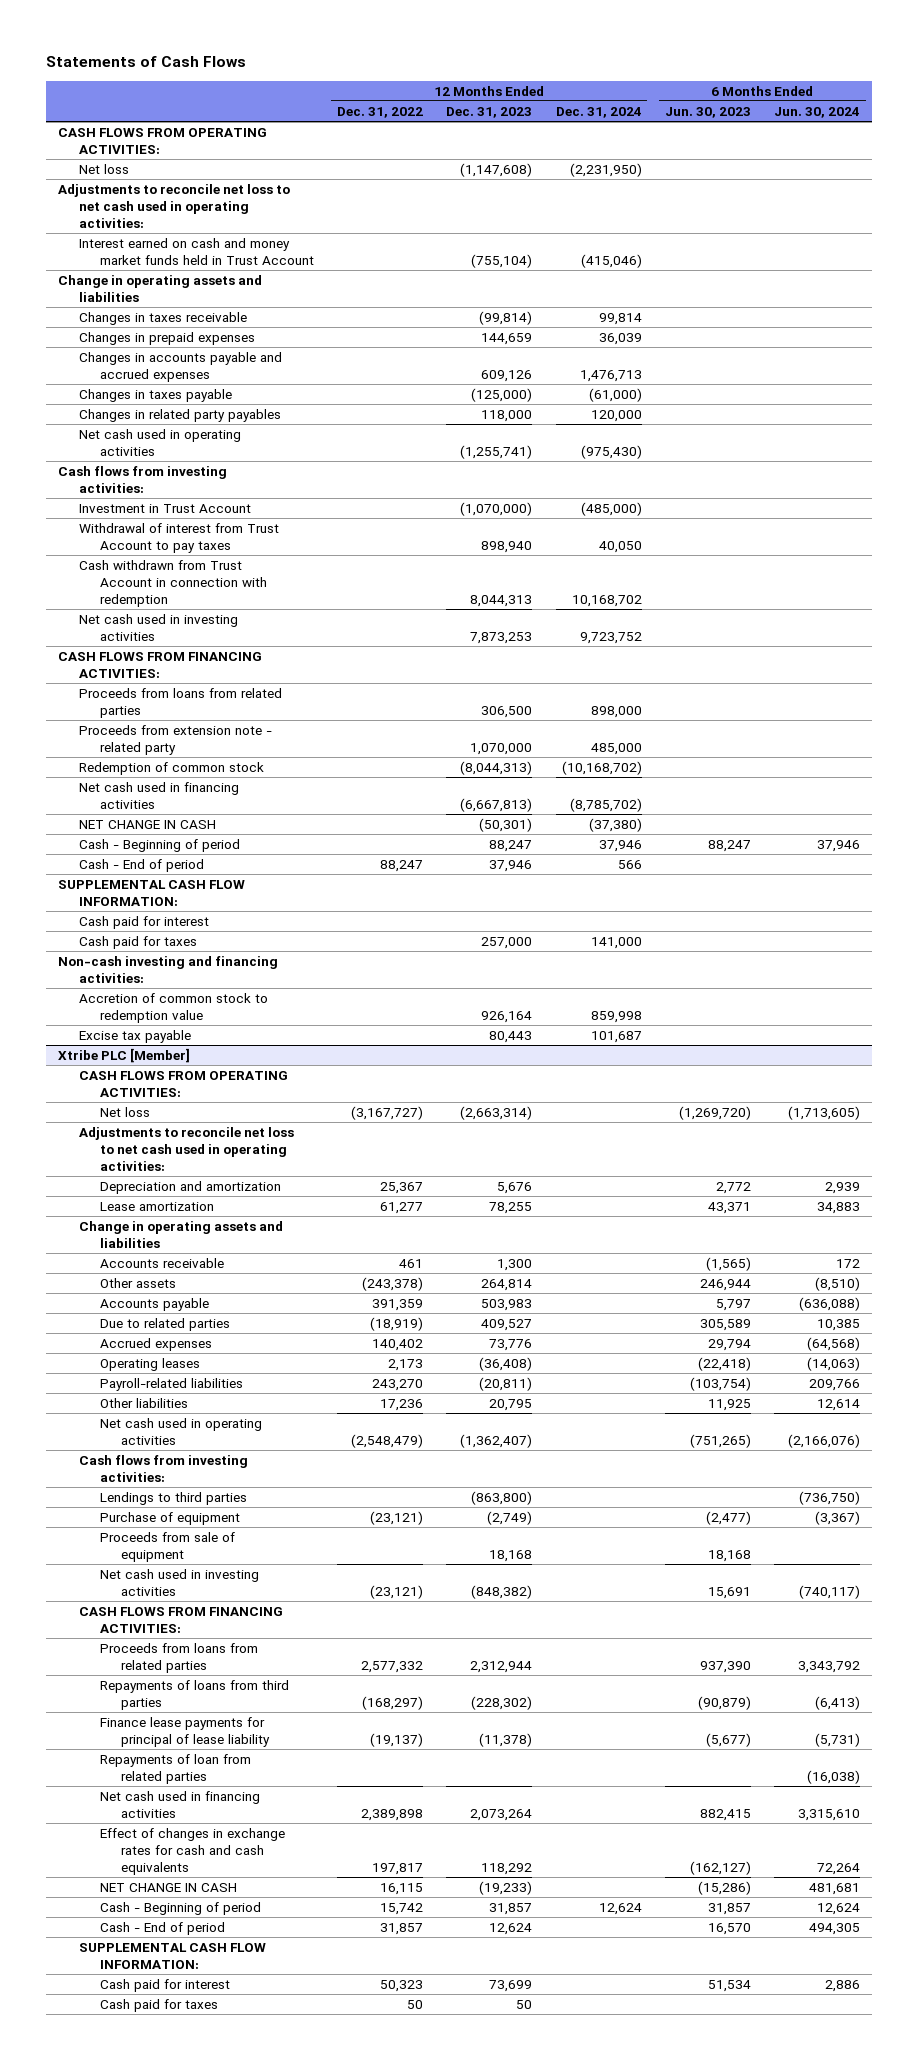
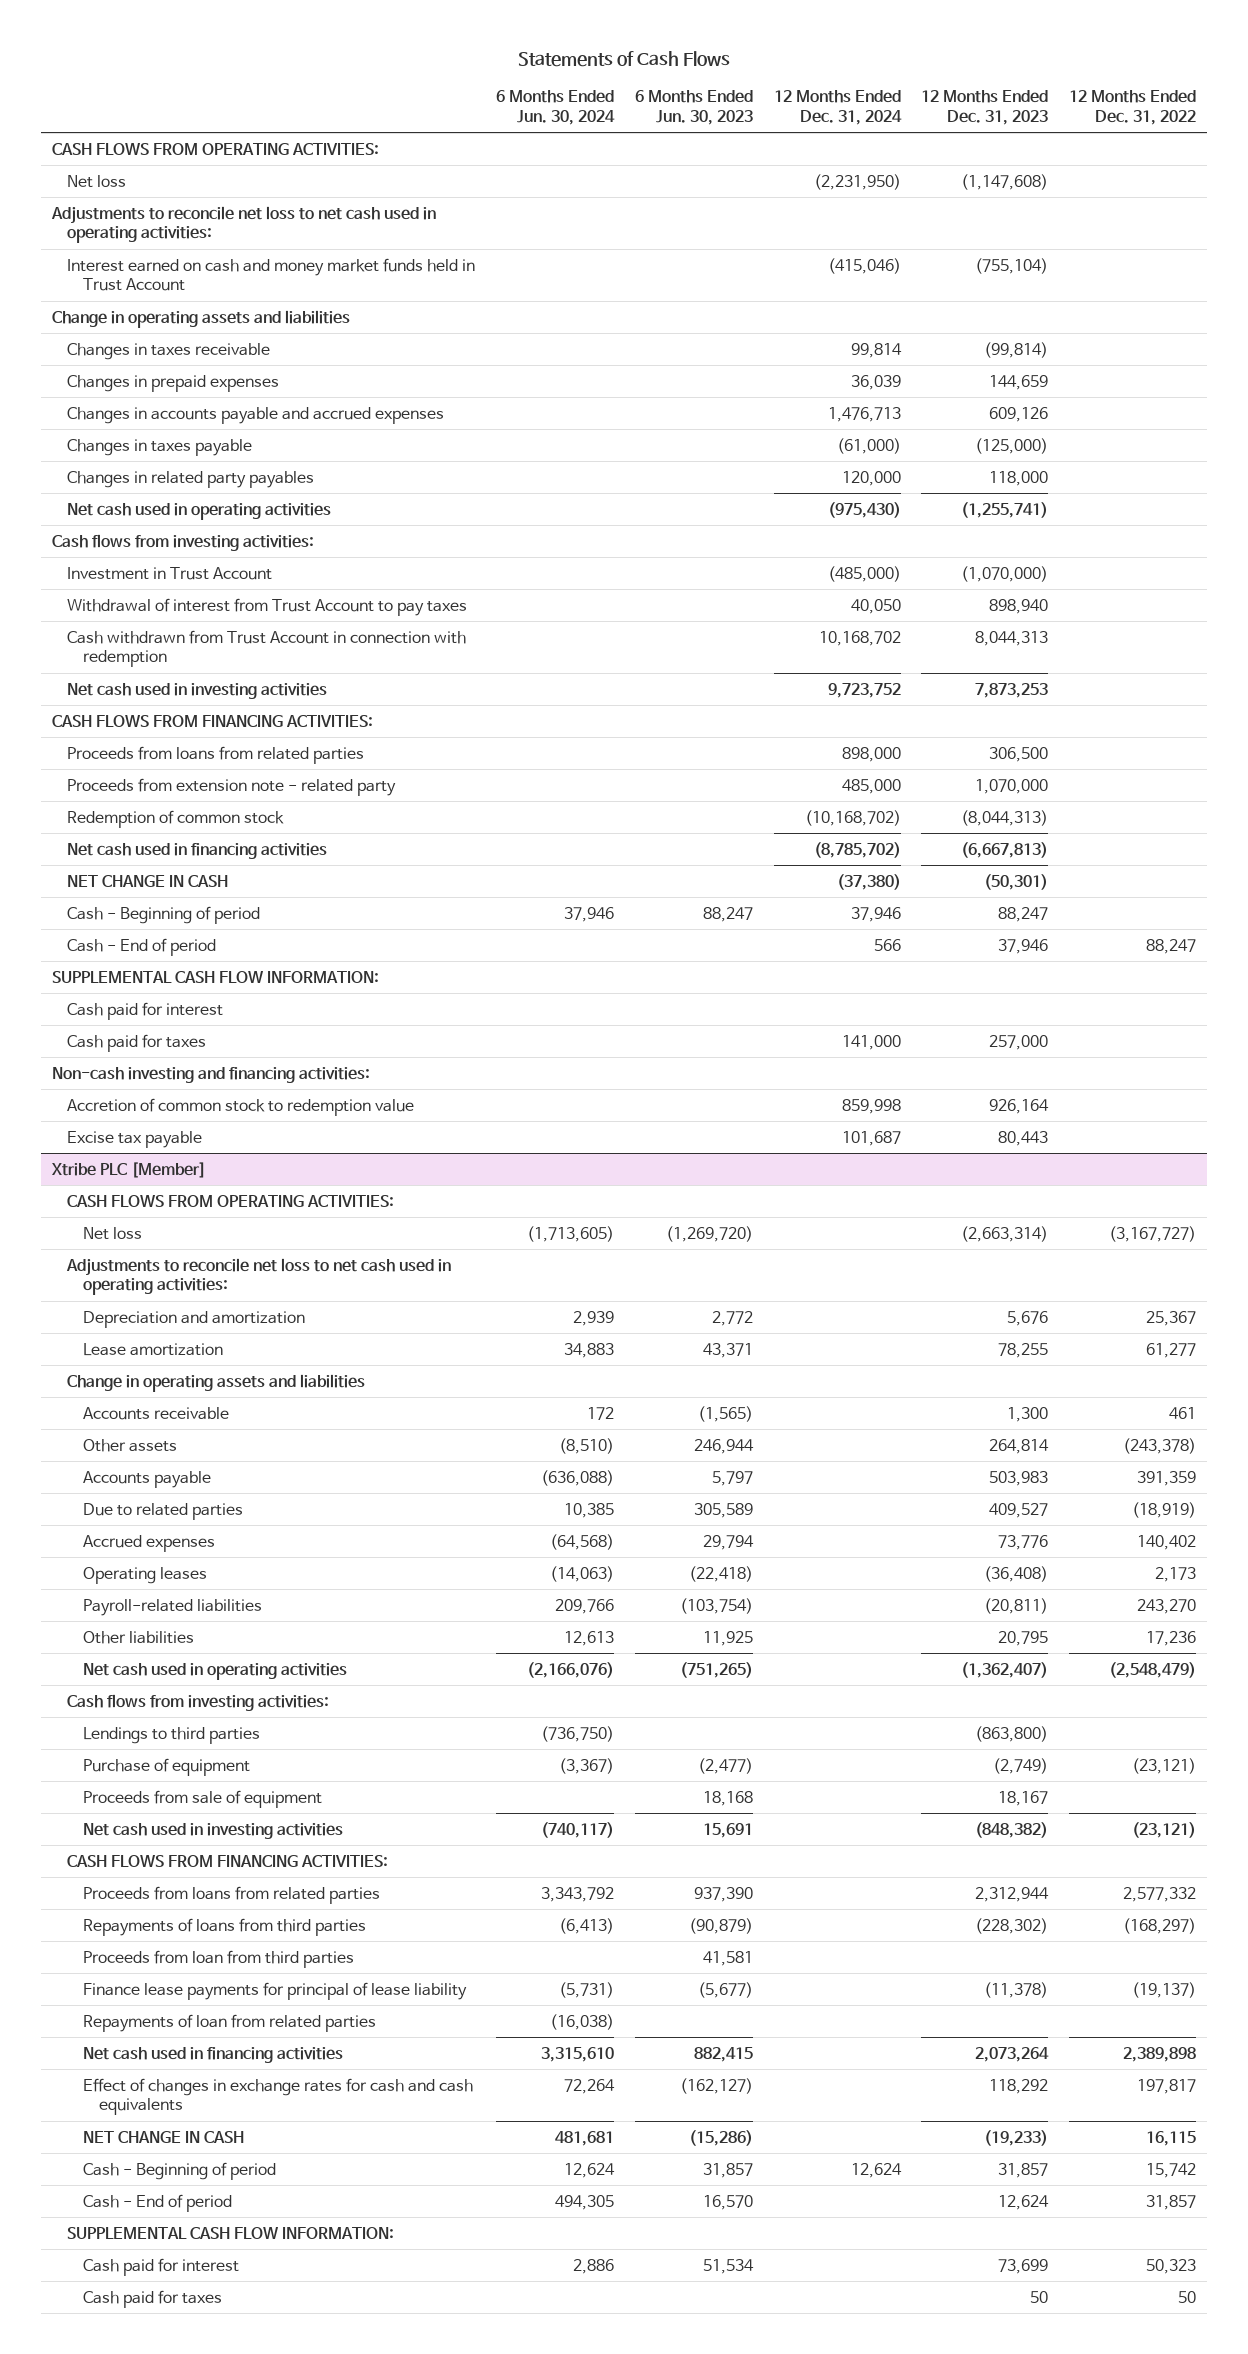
[817,1398,861,1411] 12,614 -> [564,1630,615,1646] 12,613
[489,1549,533,1562] 18,168 -> [998,1790,1049,1806] 18,167
none -> [83,1949,355,1968] Proceeds from loan from third parties

